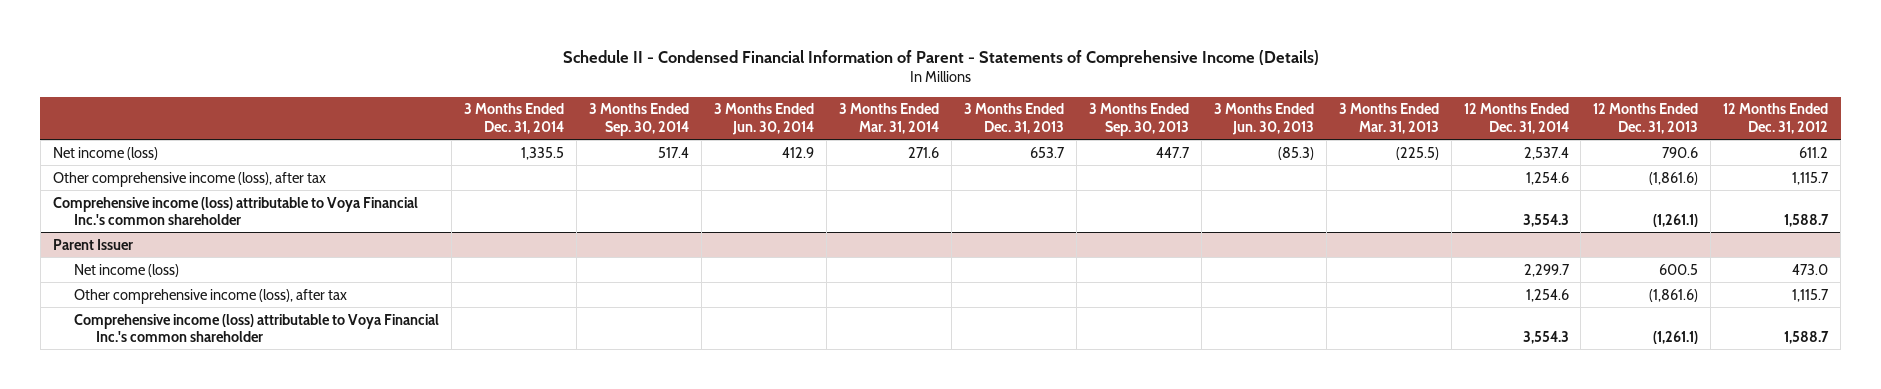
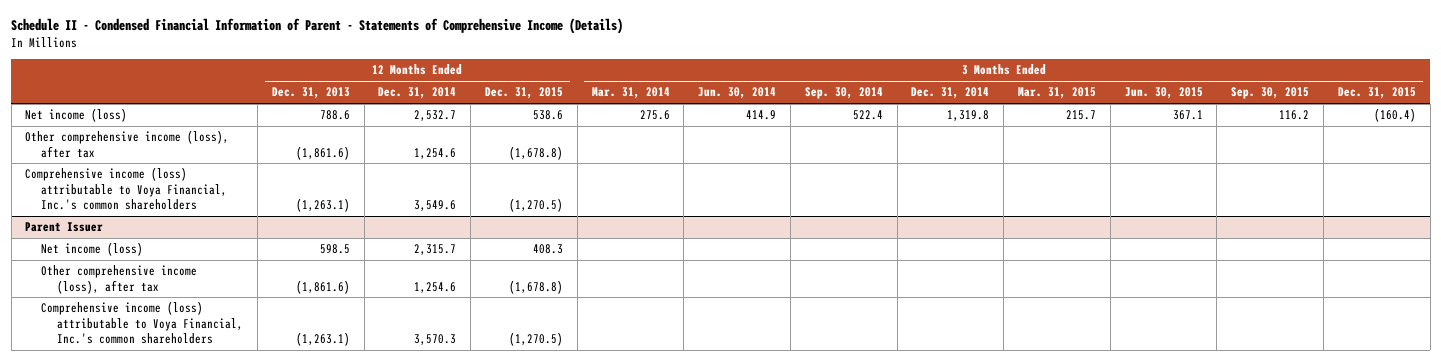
[963,103,1064,134] 3 Months Ended Dec. 31, 2013 -> none
[1088,103,1189,136] 3 Months Ended Sep. 30, 2013 -> none
[1213,103,1314,135] 3 Months Ended Jun. 30, 2013 -> none
[1338,103,1439,134] 3 Months Ended Mar. 31, 2013 -> none
[1723,103,1829,134] 12 Months Ended Dec. 31, 2012 -> none
none -> [485,87,564,100] Dec. 31, 2015
none -> [1018,87,1097,100] Mar. 31, 2015
none -> [1124,87,1203,100] Jun. 30, 2015
none -> [1231,87,1310,100] Sep. 30, 2015
none -> [1337,87,1416,100] Dec. 31, 2015
[521,146,565,160] 1,335.5 -> [947,110,990,122] 1,319.8
[658,146,690,158] 517.4 -> [852,110,883,121] 522.4
[781,146,814,158] 412.9 -> [746,110,777,121] 414.9
[907,146,939,158] 271.6 -> [639,110,670,121] 275.6
[1523,146,1569,160] 2,537.4 -> [414,110,457,122] 2,532.7
[1662,146,1699,158] 790.6 -> [319,110,350,121] 788.6
[52,196,418,225] Comprehensive income (loss) attributable to Voya Financial Inc.'s common shareholder -> [25,167,228,211] Comprehensive income (loss) attributable to Voya Financial, Inc.'s common shareholders
[1522,213,1569,227] 3,554.3 -> [414,200,457,212] 3,549.6
[1653,213,1699,227] (1,261.1) -> [295,198,350,213] (1,263.1)
[1523,263,1570,277] 2,299.7 -> [414,244,457,256] 2,315.7
[1659,263,1699,275] 600.5 -> [319,244,350,255] 598.5
[74,313,440,342] Comprehensive income (loss) attributable to Voya Financial Inc.'s common shareholder -> [41,301,244,345] Comprehensive income (loss) attributable to Voya Financial, Inc.'s common shareholders
[1522,330,1569,344] 3,554.3 -> [414,334,457,346] 3,570.3
[1653,330,1699,344] (1,261.1) -> [295,332,350,347] (1,263.1)

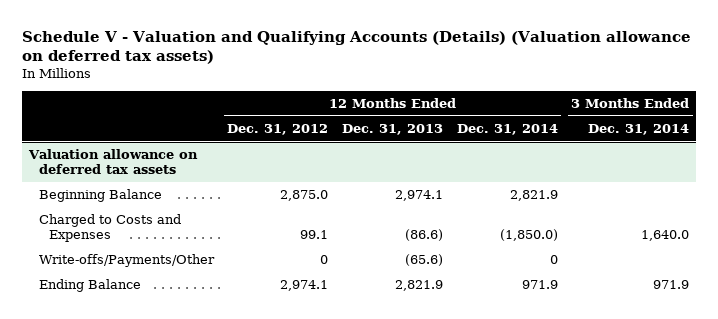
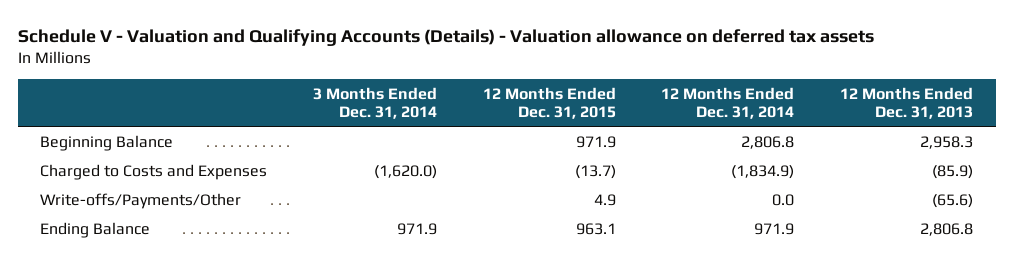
[21,30,691,65] Schedule V - Valuation and Qualifying Accounts (Details) (Valuation allowance on deferred tax assets) -> [17,29,874,47] Schedule V - Valuation and Qualifying Accounts (Details) - Valuation allowance on deferred tax assets
[227,123,329,135] Dec. 31, 2012 -> none
none -> [482,86,616,120] 12 Months Ended Dec. 31, 2015
[27,148,198,175] Valuation allowance on deferred tax assets -> none
[395,189,444,201] 2,974.1 -> [919,135,973,149] 2,958.3
[509,189,558,201] 2,821.9 -> [741,135,795,149] 2,806.8
[405,229,444,242] (86.6) -> [931,164,973,179] (85.9)
[499,229,558,242] (1,850.0) -> [731,164,795,179] (1,834.9)
[641,230,690,242] 1,640.0 -> [373,164,437,179] (1,620.0)
[549,254,558,264] 0 -> [772,193,795,206] 0.0
[395,279,444,291] 2,821.9 -> [919,222,973,236] 2,806.8

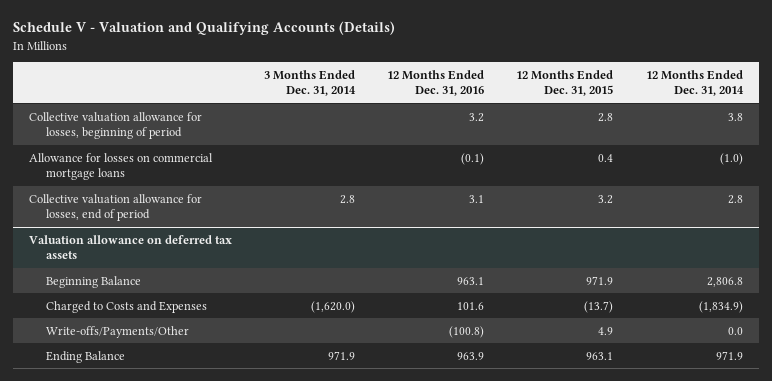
[17,29,874,47] Schedule V - Valuation and Qualifying Accounts (Details) - Valuation allowance on deferred tax assets -> [12,21,395,36] Schedule V - Valuation and Qualifying Accounts (Details)
[839,86,973,120] 12 Months Ended Dec. 31, 2013 -> none
none -> [387,69,485,97] 12 Months Ended Dec. 31, 2016
none -> [28,111,202,140] Collective valuation allowance for losses, beginning of period
none -> [28,152,213,181] Allowance for losses on commercial mortgage loans
none -> [28,193,202,222] Collective valuation allowance for losses, end of period
none -> [28,234,232,260] Valuation allowance on deferred tax assets

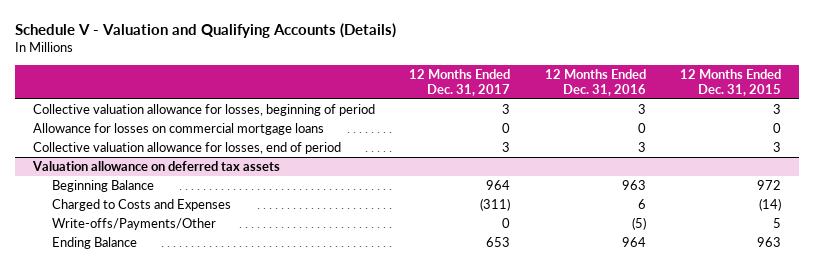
[264,69,357,97] 3 Months Ended Dec. 31, 2014 -> none
[645,69,744,97] 12 Months Ended Dec. 31, 2014 -> none
none -> [409,69,511,97] 12 Months Ended Dec. 31, 2017
[469,112,485,122] 3.2 -> [637,103,646,114] 3
[598,112,614,122] 2.8 -> [773,103,782,114] 3
[461,152,485,165] (0.1) -> [637,122,646,133] 0
[598,153,614,162] 0.4 -> [773,122,782,133] 0
[469,194,485,203] 3.1 -> [637,141,646,152] 3
[598,194,614,204] 3.2 -> [773,141,782,152] 3
[457,276,485,285] 963.1 -> [621,179,646,190] 963
[586,275,614,285] 971.9 -> [757,179,782,190] 972
[457,301,485,310] 101.6 -> [637,198,646,209] 6
[584,300,614,313] (13.7) -> [759,197,782,211] (14)
[449,325,485,338] (100.8) -> [631,216,646,230] (5)
[598,326,614,335] 4.9 -> [773,217,782,228] 5
[457,351,485,360] 963.9 -> [621,236,646,247] 964
[586,351,614,360] 963.1 -> [757,236,782,247] 963

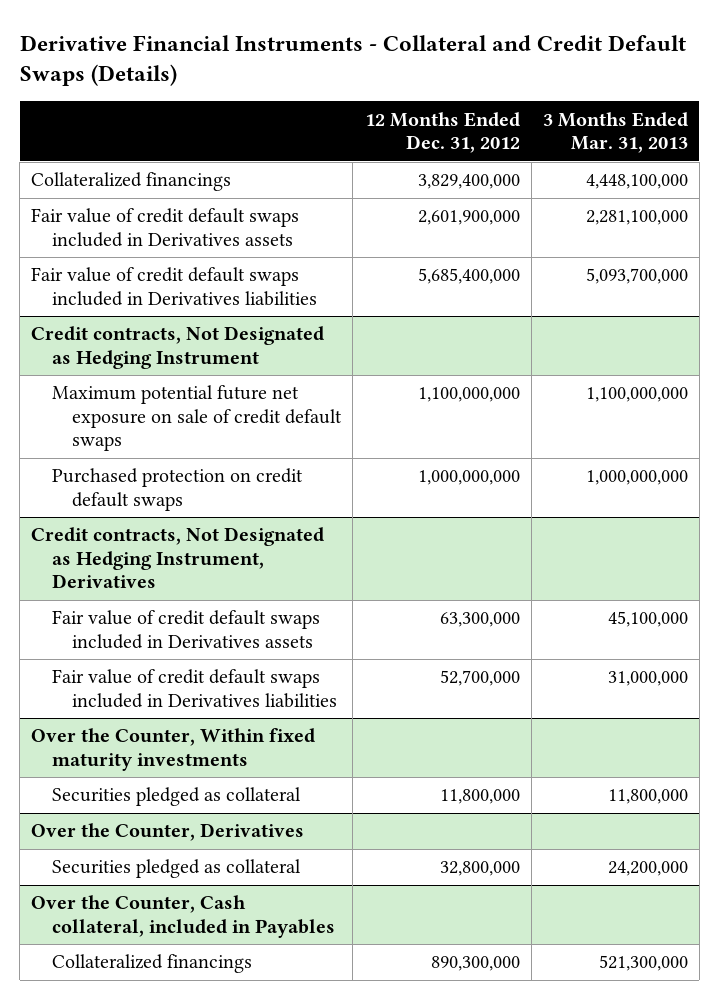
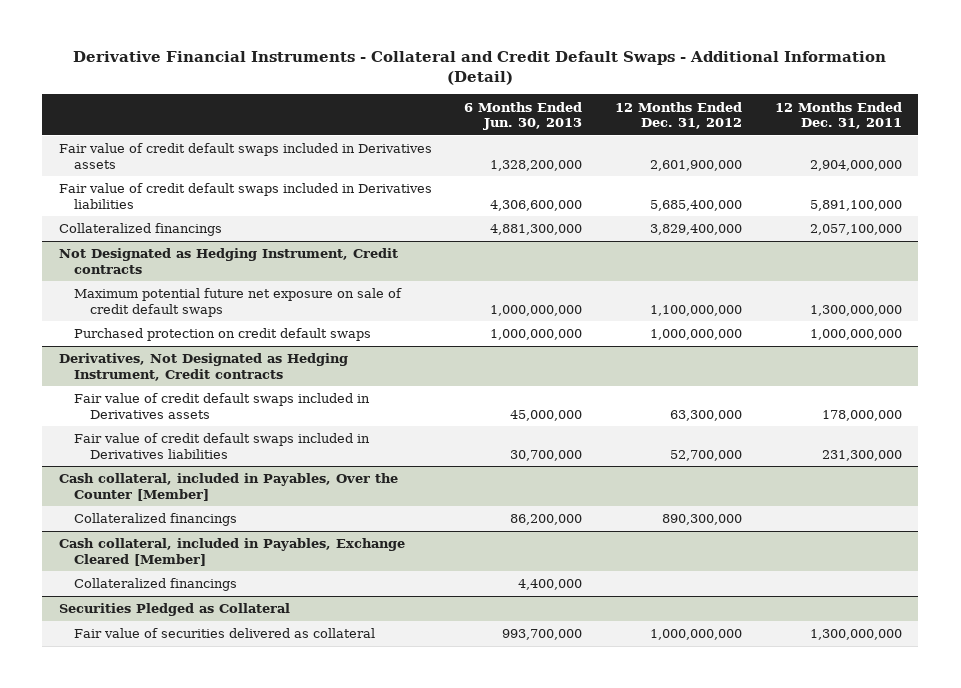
[19,34,686,87] Derivative Financial Instruments - Collateral and Credit Default Swaps (Details) -> [73,50,887,85] Derivative Financial Instruments - Collateral and Credit Default Swaps - Additional Information (Detail)
[542,111,688,154] 3 Months Ended Mar. 31, 2013 -> none
none -> [464,101,583,130] 6 Months Ended Jun. 30, 2013
none -> [774,101,902,129] 12 Months Ended Dec. 31, 2011
[31,172,232,192] Collateralized financings -> [58,223,222,237] Collateralized financings
[31,326,325,369] Credit contracts, Not Designated as Hedging Instrument -> [58,248,398,274] Not Designated as Hedging Instrument, Credit contracts
[31,527,325,589] Credit contracts, Not Designated as Hedging Instrument, Derivatives -> [58,353,348,381] Derivatives, Not Designated as Hedging Instrument, Credit contracts
[31,728,316,771] Over the Counter, Within fixed maturity investments -> none
[51,787,301,807] Securities pledged as collateral -> none
[31,823,305,842] Over the Counter, Derivatives -> none
[51,859,301,879] Securities pledged as collateral -> none
[31,895,335,938] Over the Counter, Cash collateral, included in Payables -> [58,473,398,501] Cash collateral, included in Payables, Over the Counter [Member]
none -> [58,538,405,566] Cash collateral, included in Payables, Exchange Cleared [Member]
none -> [74,578,238,592] Collateralized financings
none -> [58,603,290,617] Securities Pledged as Collateral
none -> [74,628,376,639] Fair value of securities delivered as collateral

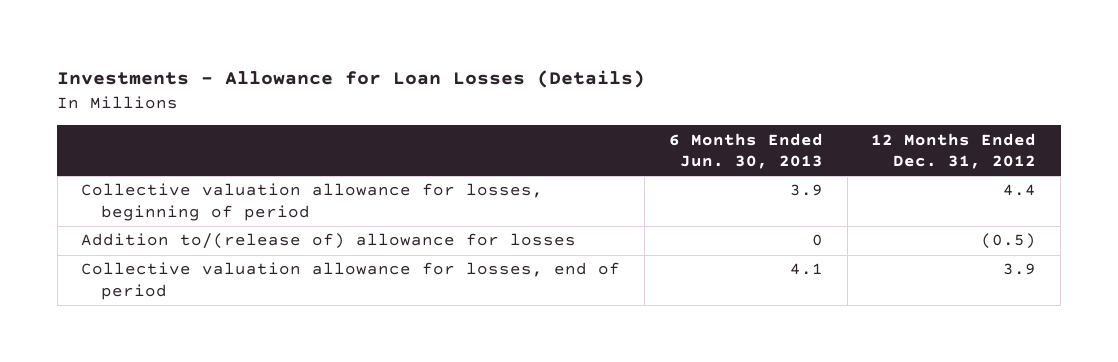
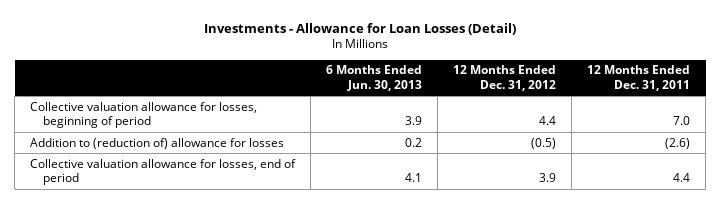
[57,70,646,89] Investments - Allowance for Loan Losses (Details) -> [204,22,517,35] Investments - Allowance for Loan Losses (Detail)
none -> [587,65,691,91] 12 Months Ended Dec. 31, 2011
[81,233,577,250] Addition to/(release of) allowance for losses -> [30,137,285,149] Addition to (reduction of) allowance for losses
[811,234,823,247] 0 -> [405,137,423,147] 0.2

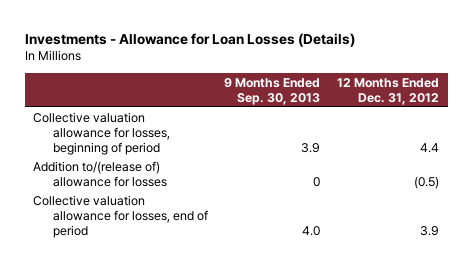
[204,22,517,35] Investments - Allowance for Loan Losses (Detail) -> [24,32,355,47] Investments - Allowance for Loan Losses (Details)
[326,65,423,91] 6 Months Ended Jun. 30, 2013 -> none
[587,65,691,91] 12 Months Ended Dec. 31, 2011 -> none
none -> [224,77,321,105] 9 Months Ended Sep. 30, 2013
[30,137,285,149] Addition to (reduction of) allowance for losses -> [33,161,167,187] Addition to/(release of) allowance for losses

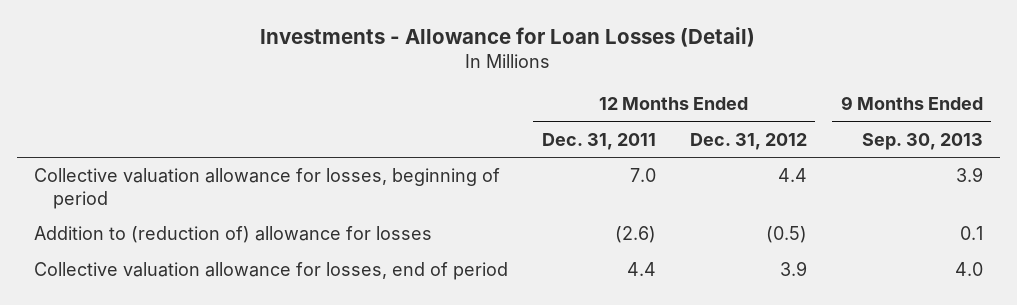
[24,32,355,47] Investments - Allowance for Loan Losses (Details) -> [260,27,756,48] Investments - Allowance for Loan Losses (Detail)
none -> [541,132,656,150] Dec. 31, 2011
[33,161,167,187] Addition to/(release of) allowance for losses -> [33,226,432,244] Addition to (reduction of) allowance for losses
[313,176,321,187] 0 -> [959,226,983,241] 0.1

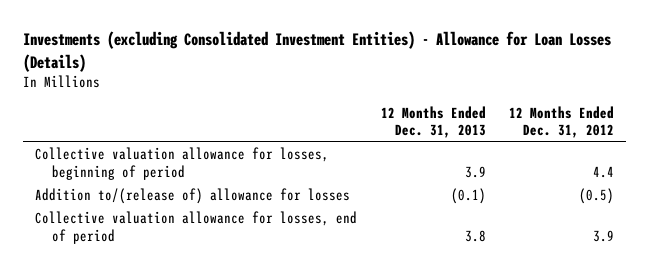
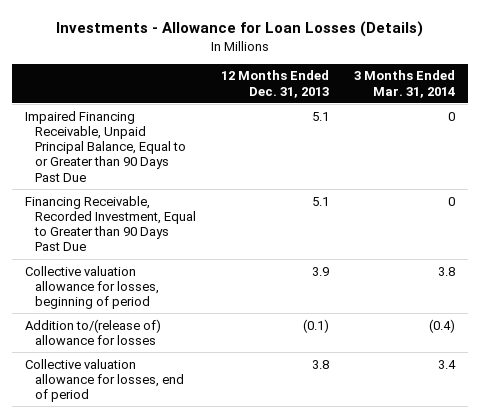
[23,31,612,72] Investments (excluding Consolidated Investment Entities) - Allowance for Loan Losses (Details) -> [56,20,424,37] Investments - Allowance for Loan Losses (Details)
[509,105,615,139] 12 Months Ended Dec. 31, 2012 -> none
none -> [354,70,456,98] 3 Months Ended Mar. 31, 2014
none -> [24,110,187,182] Impaired Financing Receivable, Unpaid Principal Balance, Equal to or Greater than 90 Days Past Due
none -> [24,195,197,252] Financing Receivable, Recorded Investment, Equal to Greater than 90 Days Past Due

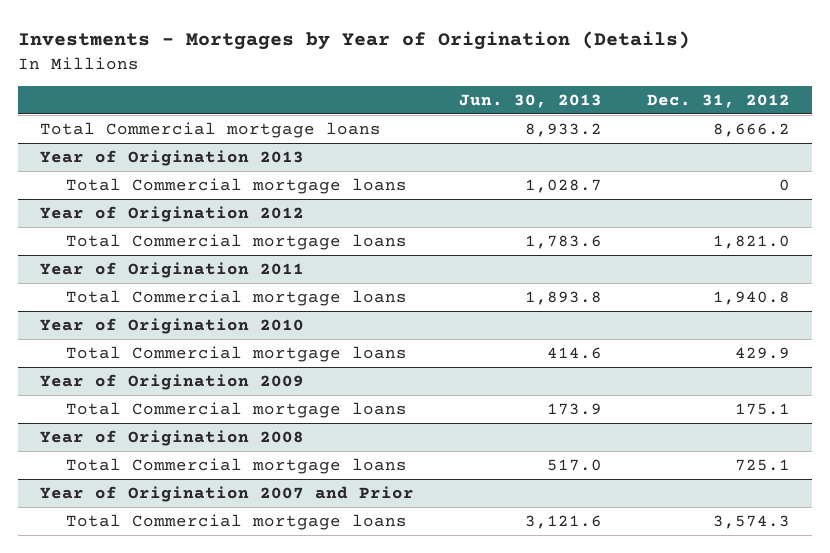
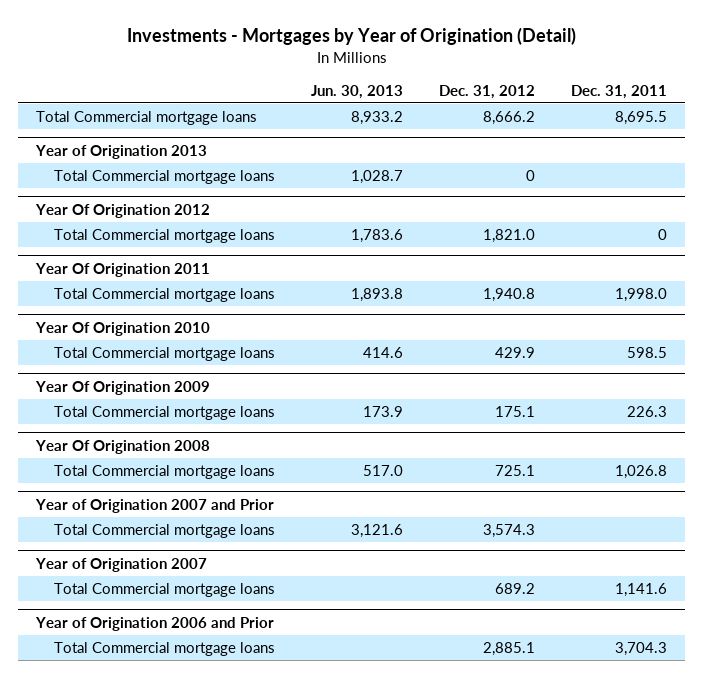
[17,30,690,50] Investments - Mortgages by Year of Origination (Details) -> [126,26,576,45] Investments - Mortgages by Year of Origination (Detail)
none -> [571,84,668,99] Dec. 31, 2011
[40,205,305,222] Year of Origination 2012 -> [35,203,211,218] Year Of Origination 2012
[40,261,305,278] Year of Origination 2011 -> [35,262,211,277] Year Of Origination 2011
[40,317,305,334] Year of Origination 2010 -> [35,321,211,336] Year Of Origination 2010
[40,373,305,390] Year of Origination 2009 -> [35,380,211,395] Year Of Origination 2009
[40,429,305,446] Year of Origination 2008 -> [35,439,211,454] Year Of Origination 2008
none -> [35,557,208,572] Year of Origination 2007
none -> [54,582,276,597] Total Commercial mortgage loans
none -> [35,616,275,631] Year of Origination 2006 and Prior
none -> [54,641,276,656] Total Commercial mortgage loans

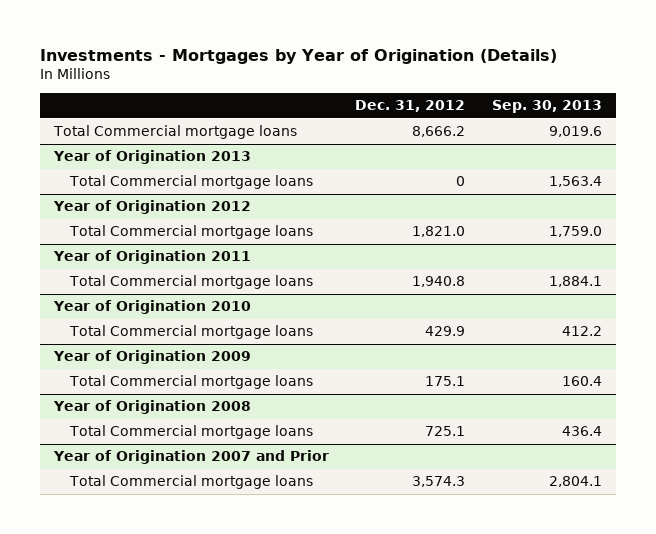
[126,26,576,45] Investments - Mortgages by Year of Origination (Detail) -> [40,49,558,65] Investments - Mortgages by Year of Origination (Details)
[311,84,404,99] Jun. 30, 2013 -> none
[571,84,668,99] Dec. 31, 2011 -> none
none -> [492,100,603,114] Sep. 30, 2013
[35,203,211,218] Year Of Origination 2012 -> [52,200,251,215] Year of Origination 2012
[35,262,211,277] Year Of Origination 2011 -> [52,250,251,265] Year of Origination 2011
[35,321,211,336] Year Of Origination 2010 -> [52,300,251,315] Year of Origination 2010
[35,380,211,395] Year Of Origination 2009 -> [52,350,251,365] Year of Origination 2009
[35,439,211,454] Year Of Origination 2008 -> [52,400,251,415] Year of Origination 2008
[35,557,208,572] Year of Origination 2007 -> none
[54,582,276,597] Total Commercial mortgage loans -> none
[35,616,275,631] Year of Origination 2006 and Prior -> none
[54,641,276,656] Total Commercial mortgage loans -> none

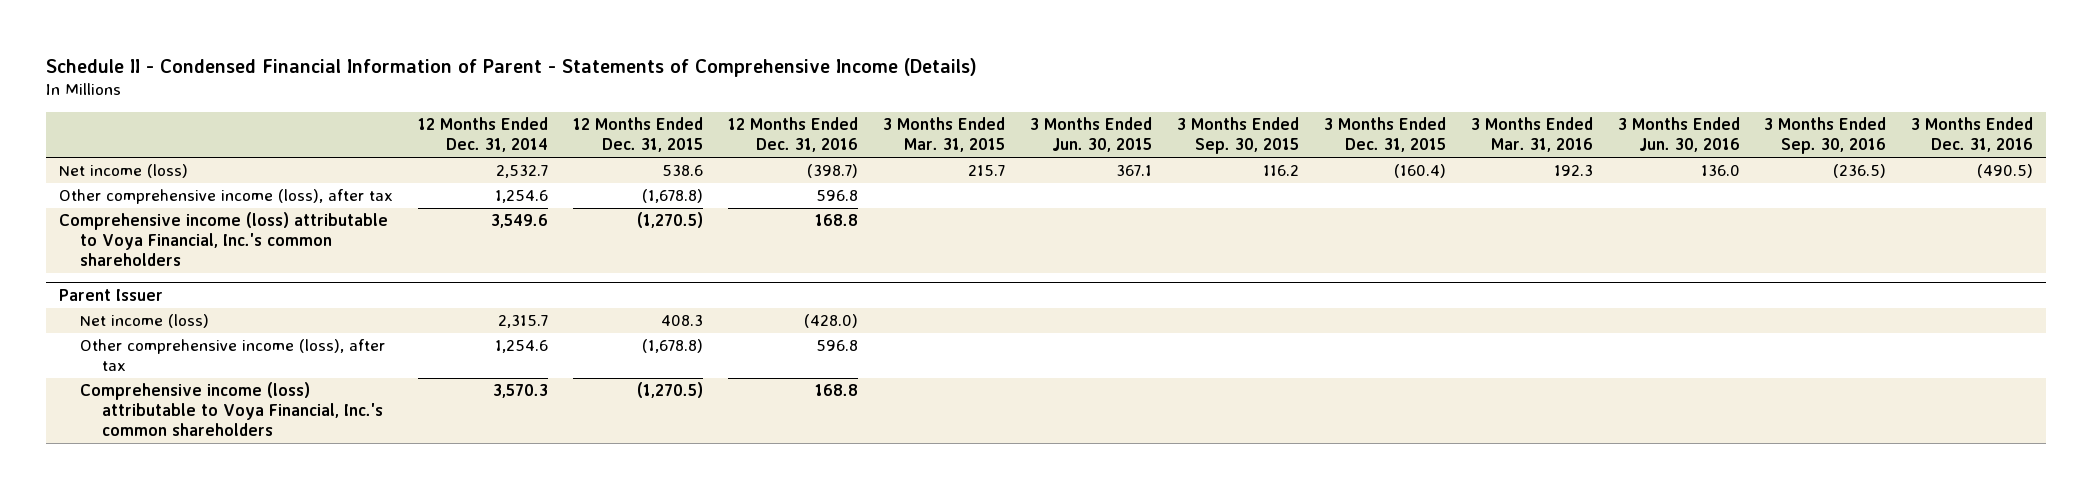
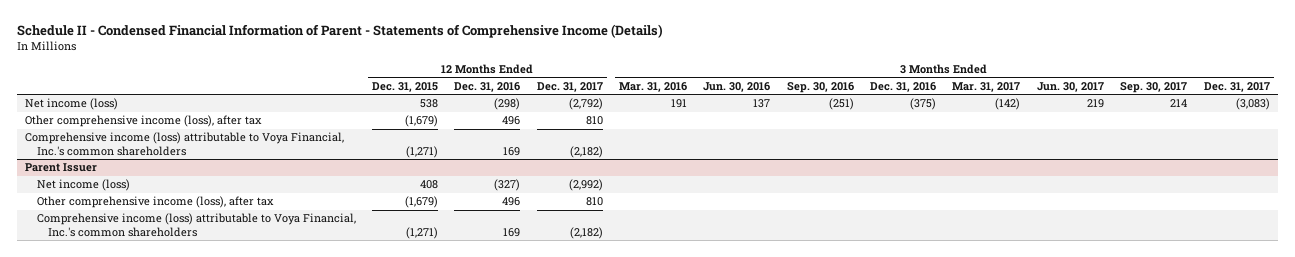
[417,117,548,153] 12 Months Ended Dec. 31, 2014 -> none
[882,117,1005,153] 3 Months Ended Mar. 31, 2015 -> none
[1029,117,1152,153] 3 Months Ended Jun. 30, 2015 -> none
[1176,117,1299,155] 3 Months Ended Sep. 30, 2015 -> none
[1323,117,1446,153] 3 Months Ended Dec. 31, 2015 -> none
none -> [536,82,603,93] Dec. 31, 2017
none -> [952,82,1021,93] Mar. 31, 2017
none -> [1036,82,1104,93] Jun. 30, 2017
none -> [1120,82,1188,94] Sep. 30, 2017
none -> [1203,82,1270,93] Dec. 31, 2017
[661,165,703,177] 538.6 -> [419,99,438,109] 538
[806,164,858,179] (398.7) -> [494,98,521,111] (298)
[1553,165,1593,177] 192.3 -> [671,99,688,109] 191
[1700,165,1740,177] 136.0 -> [753,99,771,109] 137
[1833,164,1887,179] (236.5) -> [828,98,854,111] (251)
[1977,164,2034,179] (490.5) -> [910,98,937,111] (375)
[641,189,703,204] (1,678.8) -> [404,115,438,128] (1,679)
[815,190,858,202] 596.8 -> [502,116,521,126] 496
[636,212,703,229] (1,270.5) -> [405,145,438,158] (1,271)
[814,214,858,227] 168.8 -> [503,146,521,156] 169
[660,315,703,327] 408.3 -> [419,180,438,190] 408
[803,314,858,329] (428.0) -> [494,179,521,192] (327)
[641,339,703,354] (1,678.8) -> [404,196,438,209] (1,679)
[815,340,858,352] 596.8 -> [502,197,521,207] 496
[636,382,703,399] (1,270.5) -> [405,226,438,239] (1,271)
[814,384,858,397] 168.8 -> [503,227,521,237] 169

